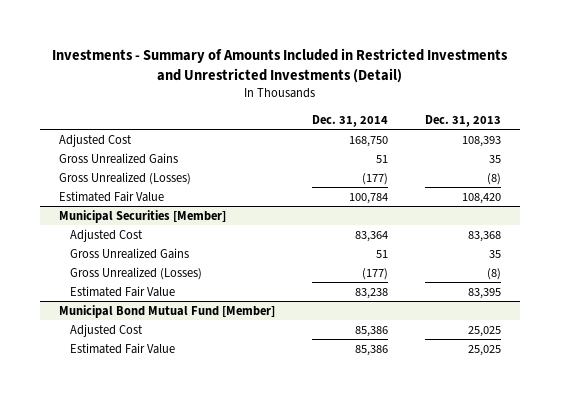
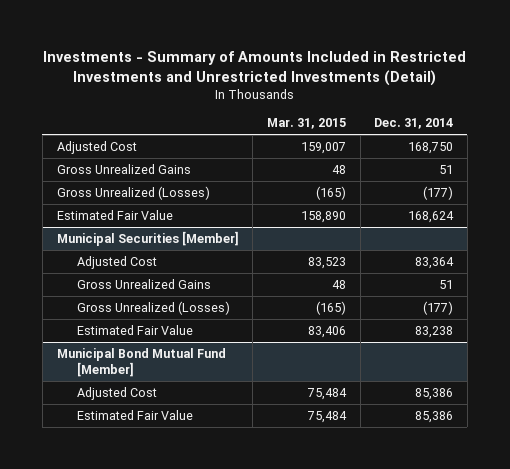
[425,114,502,127] Dec. 31, 2013 -> none
none -> [266,118,346,130] Mar. 31, 2015
[349,192,389,204] 100,784 -> [408,210,455,223] 168,624

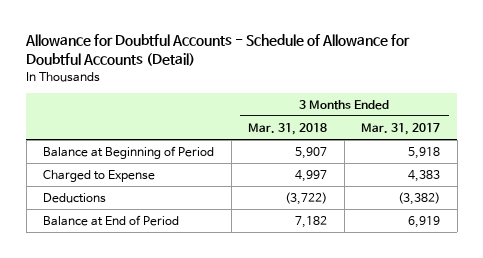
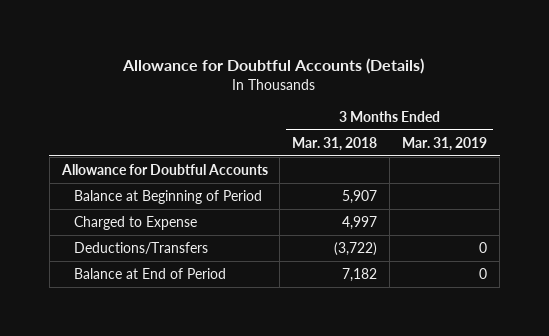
[25,34,411,67] Allowance for Doubtful Accounts - Schedule of Allowance for Doubtful Accounts (Detail) -> [122,58,425,75] Allowance for Doubtful Accounts (Details)
[361,122,441,135] Mar. 31, 2017 -> none
none -> [402,136,488,151] Mar. 31, 2019
none -> [60,163,268,175] Allowance for Doubtful Accounts
[43,192,107,203] Deductions -> [73,241,208,254] Deductions/Transfers

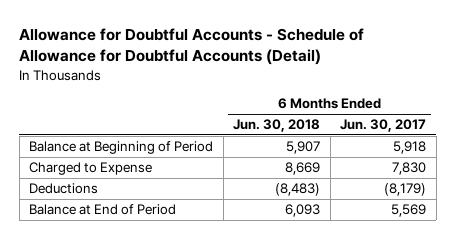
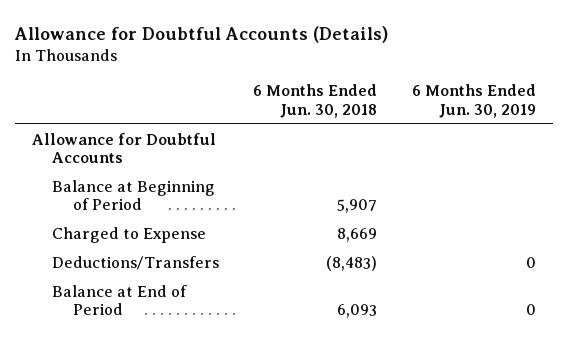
[19,28,365,66] Allowance for Doubtful Accounts - Schedule of Allowance for Doubtful Accounts (Detail) -> [14,25,389,43] Allowance for Doubtful Accounts (Details)
[340,119,427,133] Jun. 30, 2017 -> none
none -> [411,84,536,118] 6 Months Ended Jun. 30, 2019
none -> [32,132,217,164] Allowance for Doubtful Accounts
[29,183,99,195] Deductions -> [52,255,220,270] Deductions/Transfers

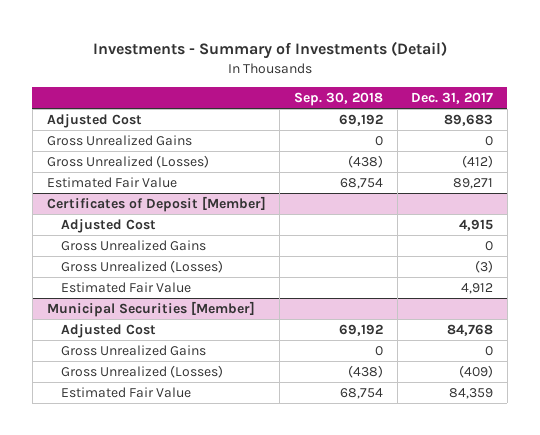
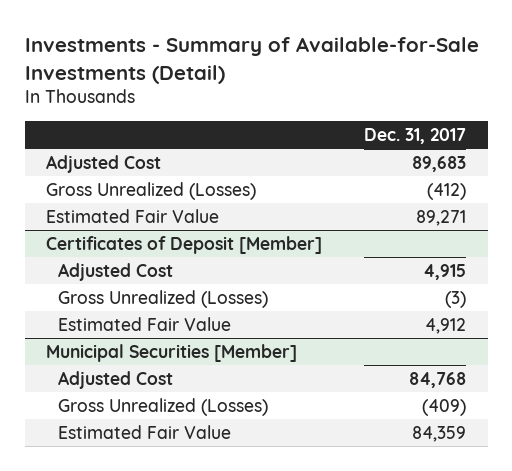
[92,41,447,60] Investments - Summary of Investments (Detail) -> [24,37,479,84] Investments - Summary of Available-for-Sale Investments (Detail)
[293,92,383,107] Sep. 30, 2018 -> none
[46,134,192,146] Gross Unrealized Gains -> none
[60,239,206,251] Gross Unrealized Gains -> none
[60,344,206,356] Gross Unrealized Gains -> none

